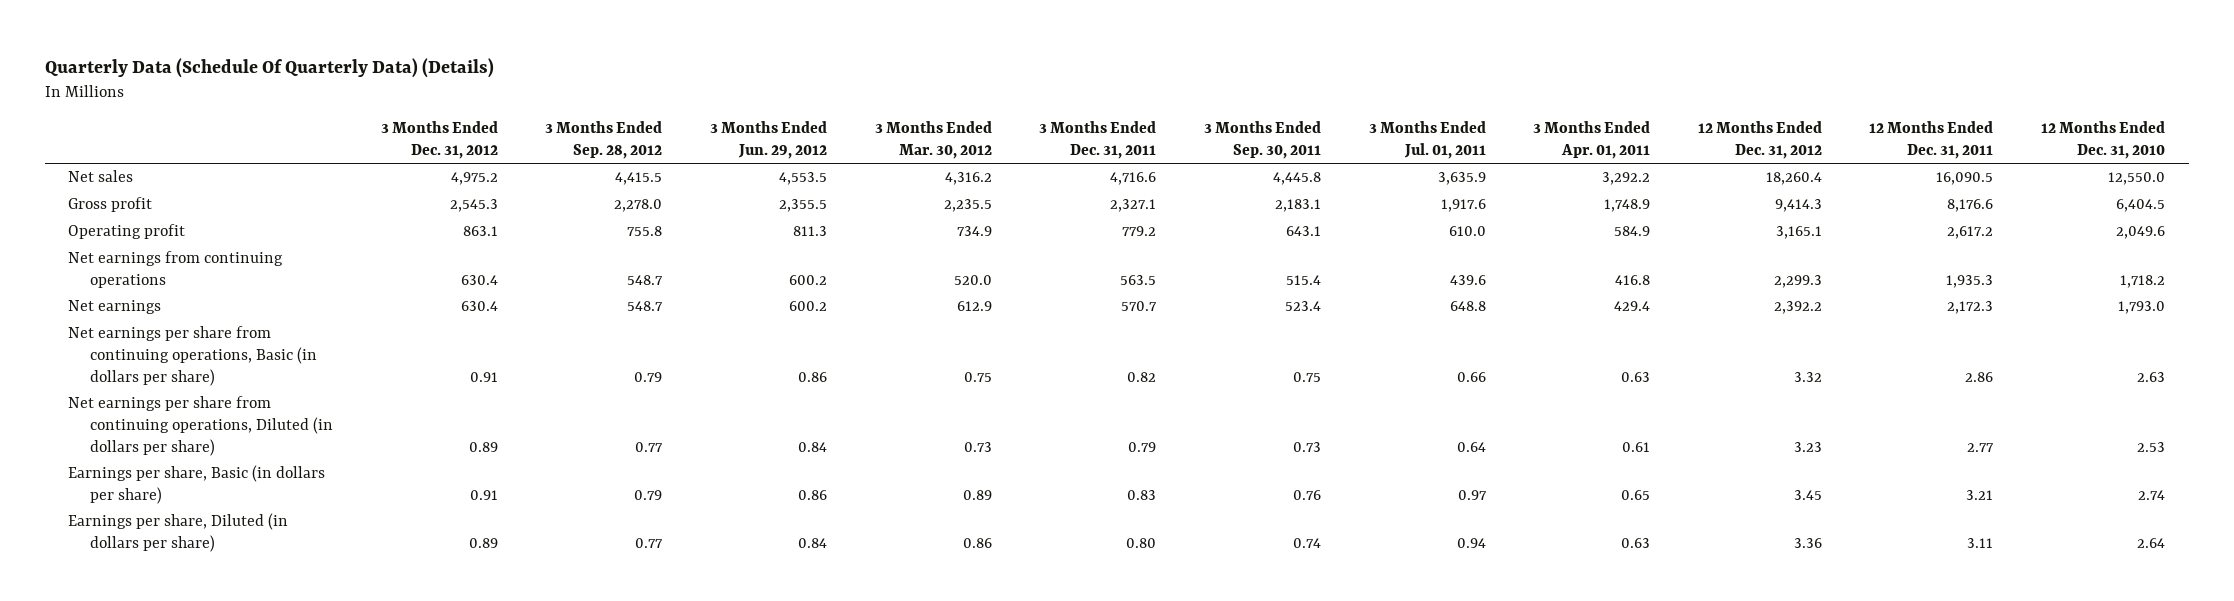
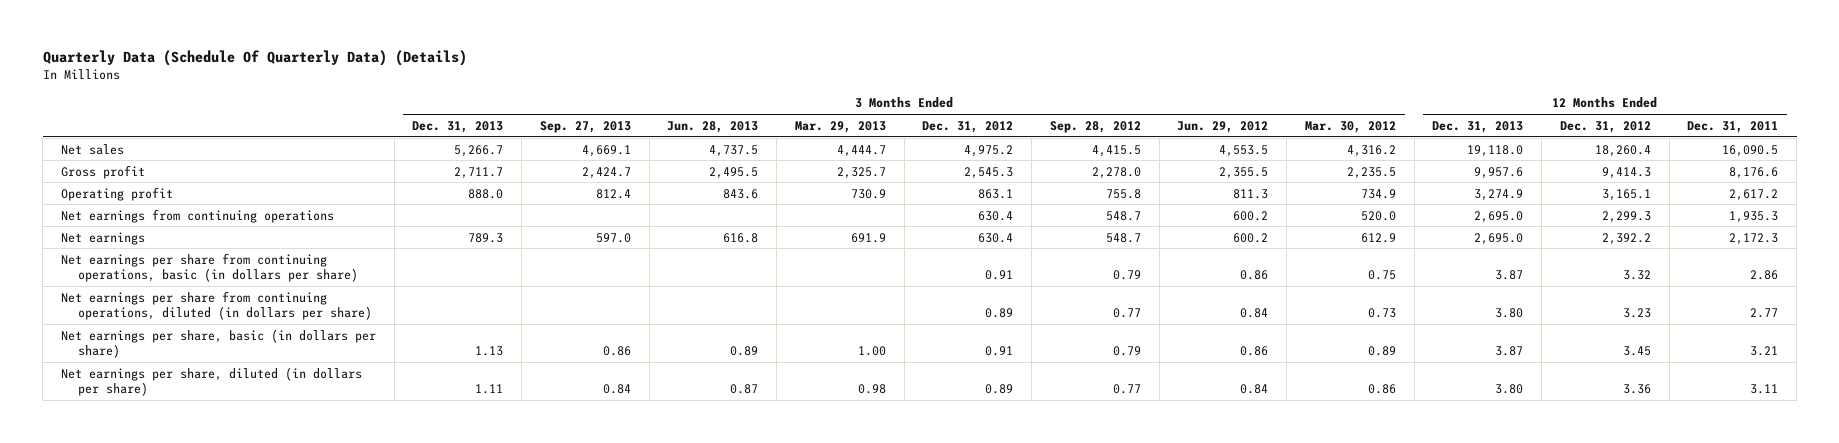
[1039,121,1157,160] 3 Months Ended Dec. 31, 2011 -> none
[1203,121,1321,160] 3 Months Ended Sep. 30, 2011 -> none
[1368,121,1486,160] 3 Months Ended Jul. 01, 2011 -> none
[1533,121,1651,160] 3 Months Ended Apr. 01, 2011 -> none
[2041,121,2166,160] 12 Months Ended Dec. 31, 2010 -> none
none -> [412,120,504,133] Dec. 31, 2013
none -> [539,120,631,133] Sep. 27, 2013
none -> [667,120,759,133] Jun. 28, 2013
none -> [794,120,886,133] Mar. 29, 2013
none -> [1432,120,1524,133] Dec. 31, 2013
[68,326,318,387] Net earnings per share from continuing operations, Basic (in dollars per share) -> [60,252,358,282] Net earnings per share from continuing operations, basic (in dollars per share)
[68,396,334,457] Net earnings per share from continuing operations, Diluted (in dollars per share) -> [60,290,372,320] Net earnings per share from continuing operations, diluted (in dollars per share)
[68,465,326,505] Earnings per share, Basic (in dollars per share) -> [60,328,376,358] Net earnings per share, basic (in dollars per share)
[68,513,289,553] Earnings per share, Diluted (in dollars per share) -> [60,366,362,396] Net earnings per share, diluted (in dollars per share)

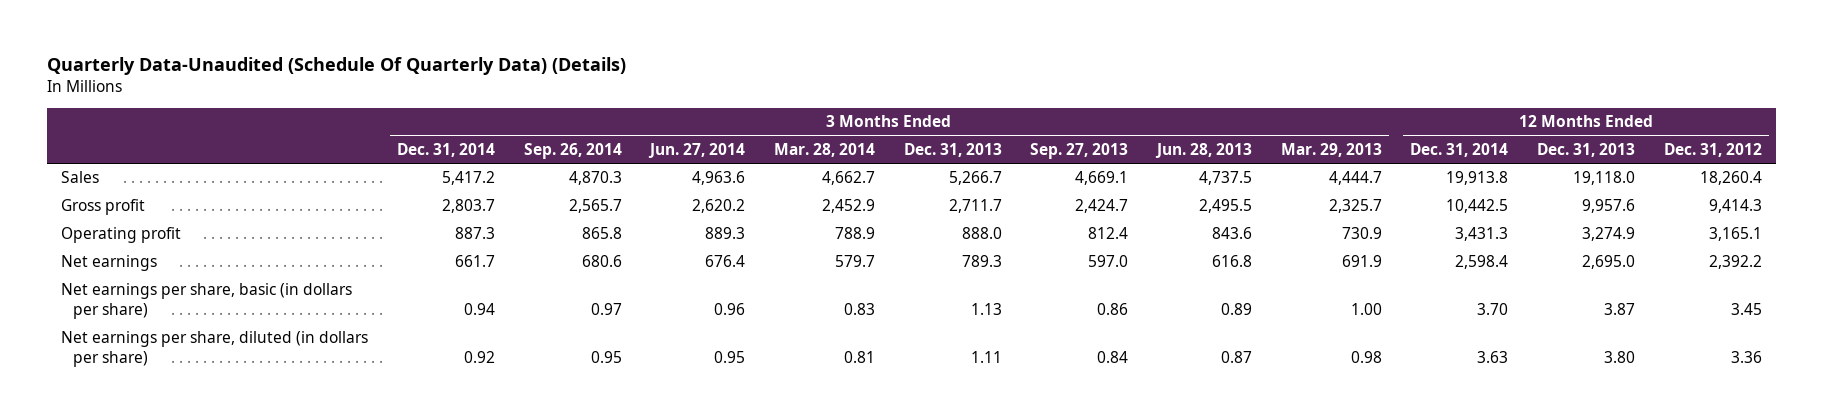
[42,50,467,67] Quarterly Data (Schedule Of Quarterly Data) (Details) -> [47,57,627,76] Quarterly Data-Unaudited (Schedule Of Quarterly Data) (Details)
[922,120,1014,133] Dec. 31, 2012 -> none
[1049,120,1141,133] Sep. 28, 2012 -> none
[1177,120,1269,133] Jun. 29, 2012 -> none
[1304,120,1396,133] Mar. 30, 2012 -> none
[1687,120,1779,133] Dec. 31, 2011 -> none
none -> [397,142,496,157] Dec. 31, 2014
none -> [523,142,622,159] Sep. 26, 2014
none -> [648,142,746,158] Jun. 27, 2014
none -> [773,142,875,157] Mar. 28, 2014
none -> [1410,142,1509,157] Dec. 31, 2014
[60,143,124,155] Net sales -> [61,171,100,184] Sales
[60,208,334,223] Net earnings from continuing operations -> none
[60,252,358,282] Net earnings per share from continuing operations, basic (in dollars per share) -> none
[60,290,372,320] Net earnings per share from continuing operations, diluted (in dollars per share) -> none

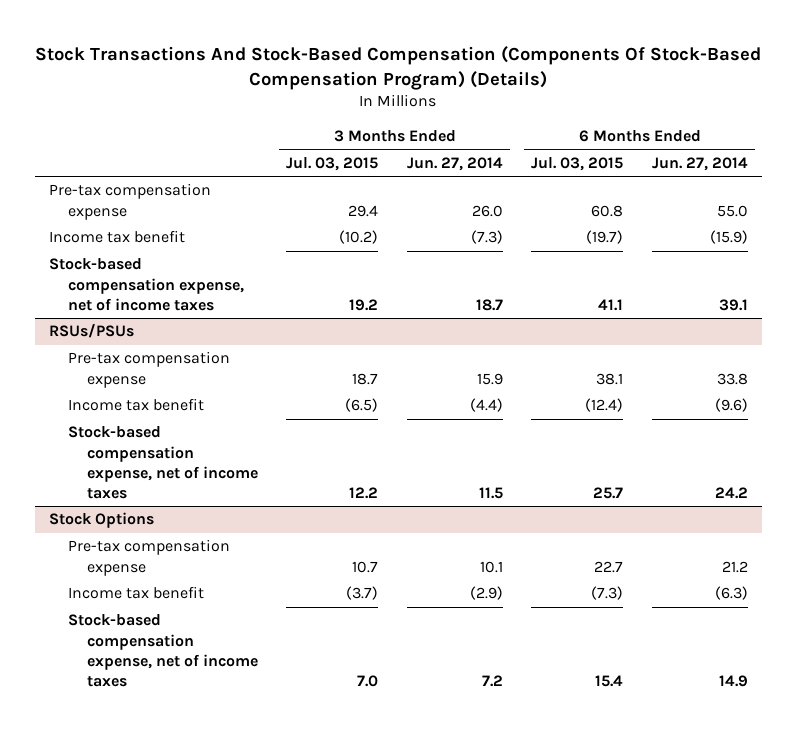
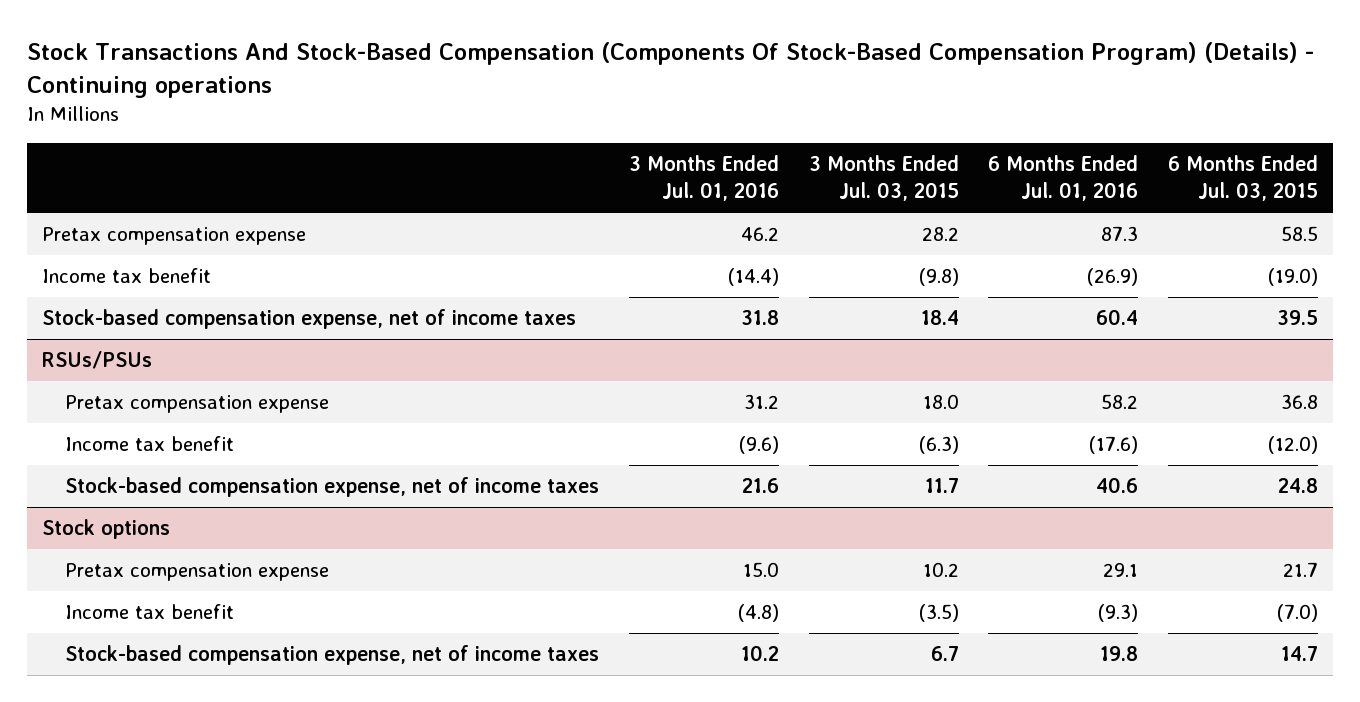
[35,45,762,90] Stock Transactions And Stock-Based Compensation (Components Of Stock-Based Compensation Program) (Details) -> [27,41,1315,98] Stock Transactions And Stock-Based Compensation (Components Of Stock-Based Compensation Program) (Details) - Continuing operations
[406,156,503,171] Jun. 27, 2014 -> none
[651,156,748,171] Jun. 27, 2014 -> none
none -> [628,154,779,202] 3 Months Ended Jul. 01, 2016
none -> [988,154,1139,202] 6 Months Ended Jul. 01, 2016
[49,183,212,220] Pre-tax compensation expense -> [41,227,306,246] Pretax compensation expense
[348,204,379,217] 29.4 -> [921,227,959,242] 28.2
[591,204,624,217] 60.8 -> [1281,226,1319,242] 58.5
[339,230,379,245] (10.2) -> [918,268,959,287] (9.8)
[586,230,624,245] (19.7) -> [1268,268,1319,287] (19.0)
[349,298,379,311] 19.2 -> [920,310,959,326] 18.4
[598,298,624,311] 41.1 -> [1277,310,1319,326] 39.5
[68,351,231,388] Pre-tax compensation expense -> [65,395,330,414] Pretax compensation expense
[352,372,379,385] 18.7 -> [922,394,959,410] 18.0
[596,372,624,385] 38.1 -> [1281,394,1319,410] 36.8
[345,398,379,413] (6.5) -> [918,436,959,455] (6.3)
[585,398,624,413] (12.4) -> [1268,436,1319,455] (12.0)
[349,486,379,499] 12.2 -> [924,478,959,494] 11.7
[593,486,624,499] 25.7 -> [1278,478,1319,494] 24.8
[49,512,155,529] Stock Options -> [41,519,170,540] Stock options
[68,539,231,576] Pre-tax compensation expense -> [65,563,330,582] Pretax compensation expense
[352,560,379,573] 10.7 -> [922,562,959,578] 10.2
[594,560,624,573] 22.7 -> [1283,562,1319,578] 21.7
[346,586,379,601] (3.7) -> [918,604,959,623] (3.5)
[591,586,624,601] (7.3) -> [1277,604,1319,623] (7.0)
[357,674,379,687] 7.0 -> [930,646,959,662] 6.7
[595,674,624,687] 15.4 -> [1281,646,1319,662] 14.7

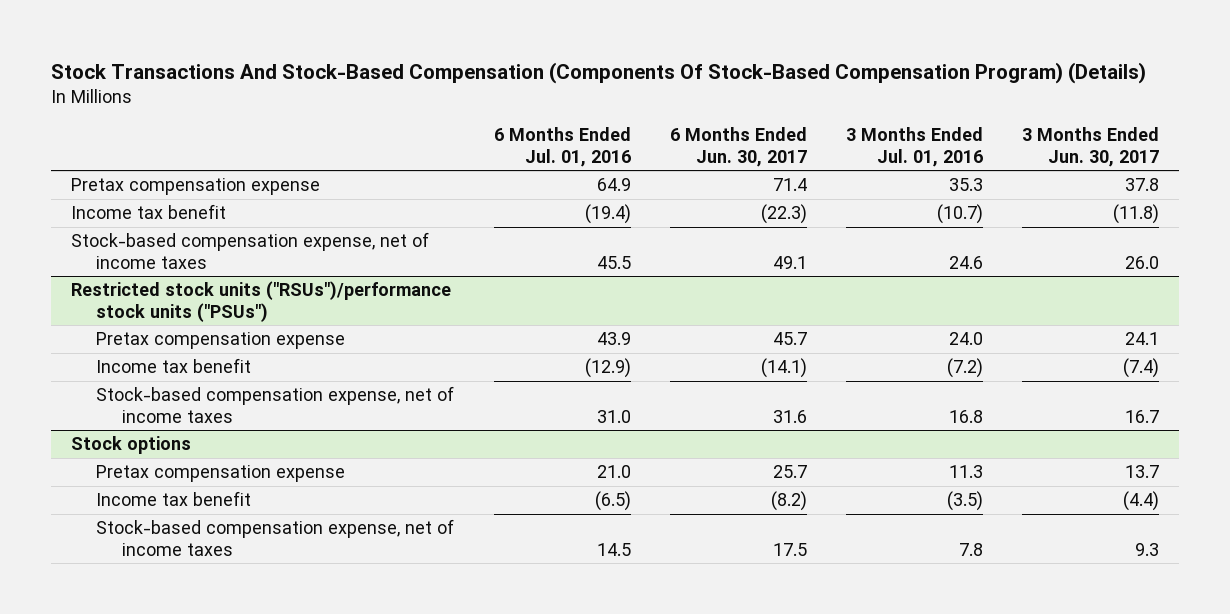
[27,41,1315,98] Stock Transactions And Stock-Based Compensation (Components Of Stock-Based Compensation Program) (Details) - Continuing operations -> [51,61,1147,84] Stock Transactions And Stock-Based Compensation (Components Of Stock-Based Compensation Program) (Details)
[808,154,959,202] 3 Months Ended Jul. 03, 2015 -> none
[1168,154,1319,202] 6 Months Ended Jul. 03, 2015 -> none
none -> [669,126,807,167] 6 Months Ended Jun. 30, 2017
none -> [1022,126,1160,167] 3 Months Ended Jun. 30, 2017
[41,351,152,370] RSUs/PSUs -> none
[740,227,779,242] 46.2 -> [948,178,983,192] 35.3
[1101,226,1139,242] 87.3 -> [596,178,631,192] 64.9
[727,268,779,287] (14.4) -> [936,204,983,225] (10.7)
[1087,268,1139,287] (26.9) -> [584,204,631,225] (19.4)
[740,310,779,326] 31.8 -> [948,255,983,269] 24.6
[1096,309,1139,326] 60.4 -> [596,255,631,269] 45.5
none -> [70,281,451,322] Restricted stock units ("RSUs")/performance stock units ("PSUs")
[743,394,779,410] 31.2 -> [948,332,983,346] 24.0
[1101,394,1139,410] 58.2 -> [596,332,631,346] 43.9
[738,436,779,455] (9.6) -> [946,358,983,379] (7.2)
[1089,436,1139,455] (17.6) -> [584,358,631,379] (12.9)
[741,478,779,494] 21.6 -> [948,409,983,423] 16.8
[1096,477,1139,494] 40.6 -> [596,409,631,423] 31.0
[742,562,779,578] 15.0 -> [948,465,983,479] 11.3
[1103,563,1139,578] 29.1 -> [596,465,631,479] 21.0
[737,604,779,623] (4.8) -> [946,491,983,512] (3.5)
[1098,604,1139,623] (9.3) -> [594,491,631,512] (6.5)
[740,645,779,662] 10.2 -> [958,542,983,556] 7.8
[1100,646,1139,662] 19.8 -> [596,542,631,556] 14.5

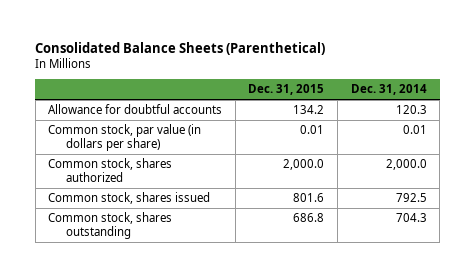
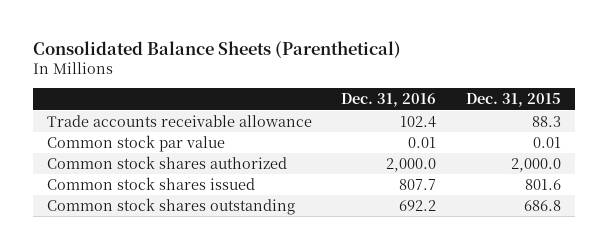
[350,84,427,96] Dec. 31, 2014 -> none
none -> [341,93,437,108] Dec. 31, 2016
[48,104,223,115] Allowance for doubtful accounts -> [47,114,313,127] Trade accounts receivable allowance
[293,105,325,115] 134.2 -> [531,115,561,127] 88.3
[48,124,202,152] Common stock, par value (in dollars per share) -> [47,134,226,152] Common stock par value
[48,158,173,183] Common stock, shares authorized -> [47,155,288,169] Common stock shares authorized
[48,192,211,205] Common stock, shares issued -> [47,176,256,190] Common stock shares issued
[48,212,173,240] Common stock, shares outstanding -> [47,197,296,215] Common stock shares outstanding

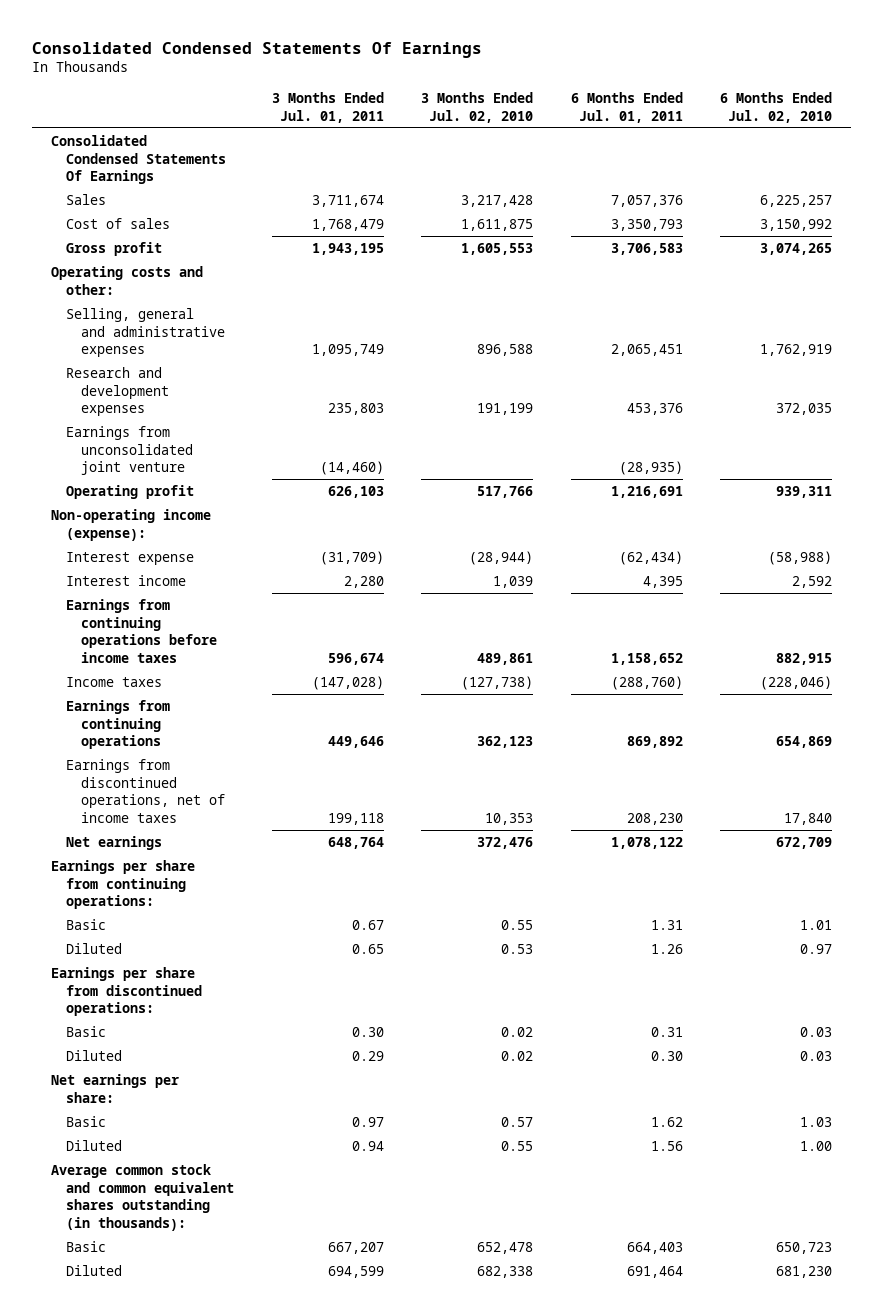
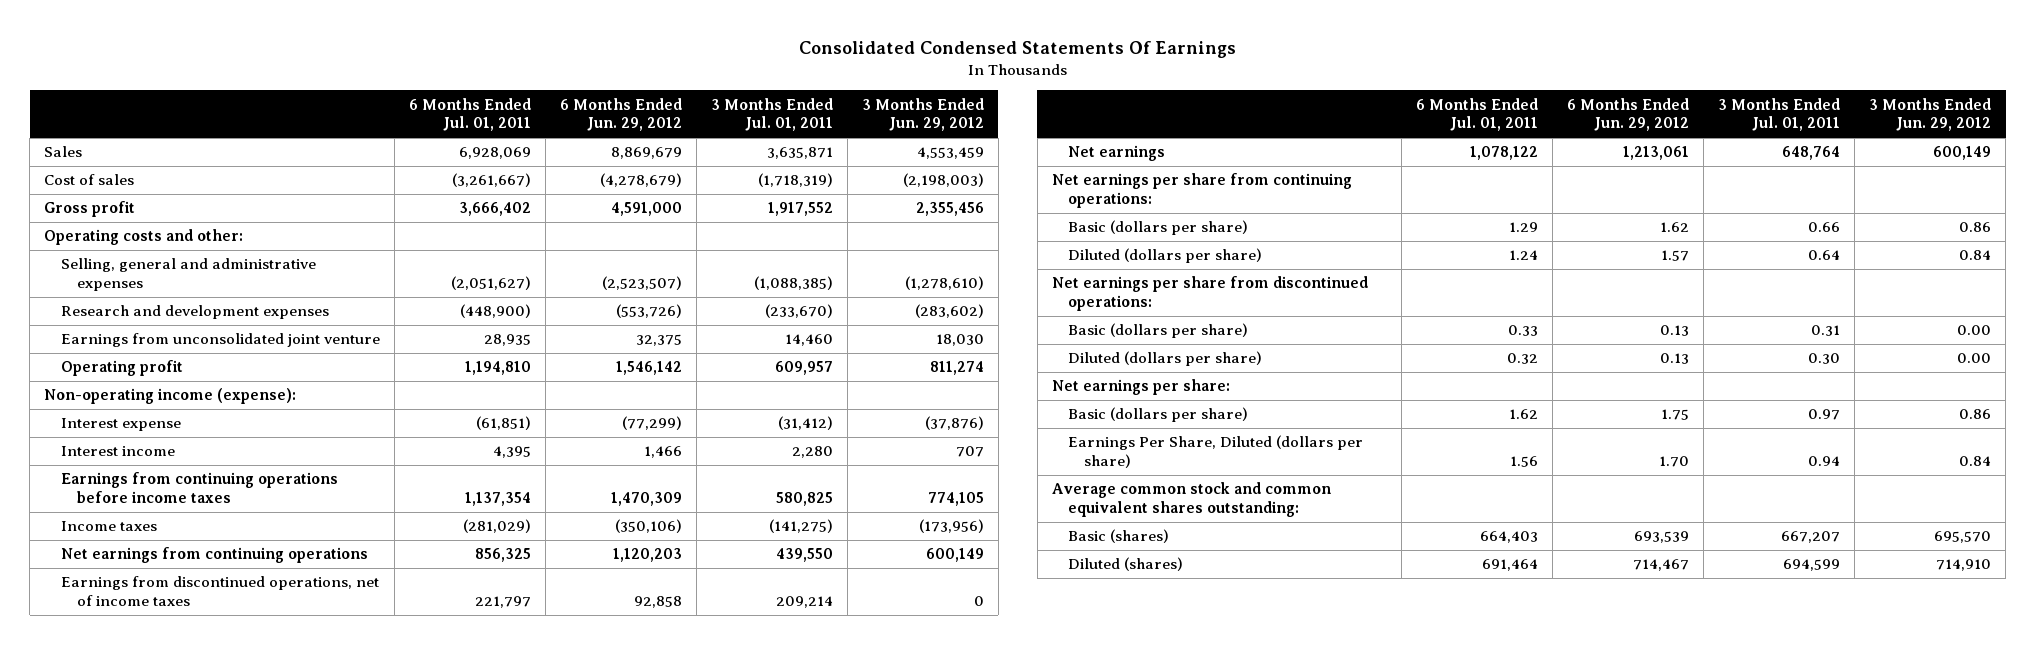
[421,91,534,123] 3 Months Ended Jul. 02, 2010 -> none
[720,91,833,123] 6 Months Ended Jul. 02, 2010 -> none
none -> [559,97,682,132] 6 Months Ended Jun. 29, 2012
none -> [861,97,984,132] 3 Months Ended Jun. 29, 2012
[51,134,226,185] Consolidated Condensed Statements Of Earnings -> none
[311,194,384,207] 3,711,674 -> [766,147,833,160] 3,635,871
[610,194,683,207] 7,057,376 -> [458,147,531,160] 6,928,069
[311,218,384,231] 1,768,479 -> [757,173,833,188] (1,718,319)
[610,218,683,231] 3,350,793 -> [451,173,531,188] (3,261,667)
[311,242,384,255] 1,943,195 -> [767,202,833,217] 1,917,552
[610,242,683,255] 3,706,583 -> [458,202,531,217] 3,666,402
[311,344,384,357] 1,095,749 -> [753,276,833,291] (1,088,385)
[610,344,683,357] 2,065,451 -> [450,276,531,291] (2,051,627)
[327,403,384,416] 235,803 -> [764,304,833,319] (233,670)
[626,403,683,416] 453,376 -> [459,304,531,319] (448,900)
[319,461,384,476] (14,460) -> [784,334,833,347] 14,460
[618,461,683,476] (28,935) -> [483,334,531,347] 28,935
[327,485,384,498] 626,103 -> [774,361,833,376] 609,957
[610,485,683,498] 1,216,691 -> [464,361,531,376] 1,194,810
[319,550,384,565] (31,709) -> [777,416,833,431] (31,412)
[618,550,683,565] (62,434) -> [475,416,531,431] (61,851)
[327,652,384,665] 596,674 -> [775,492,833,507] 580,825
[610,652,683,665] 1,158,652 -> [464,492,531,507] 1,137,354
[311,675,384,690] (147,028) -> [768,519,833,534] (141,275)
[610,675,683,690] (288,760) -> [462,519,531,534] (281,029)
[65,699,170,750] Earnings from continuing operations -> [60,547,368,564] Net earnings from continuing operations
[327,736,384,749] 449,646 -> [775,548,833,563] 439,550
[626,736,683,749] 869,892 -> [474,548,531,563] 856,325
[327,812,384,825] 199,118 -> [775,596,833,609] 209,214
[626,812,683,825] 208,230 -> [474,596,531,609] 221,797
[51,859,196,910] Earnings per share from continuing operations: -> [1051,173,1352,209] Net earnings per share from continuing operations:
[65,918,106,930] Basic -> [1068,220,1249,236] Basic (dollars per share)
[351,919,384,930] 0.67 -> [1808,222,1841,233] 0.66
[650,919,683,930] 1.31 -> [1509,222,1539,233] 1.29
[65,942,122,954] Diluted -> [1068,248,1263,264] Diluted (dollars per share)
[351,943,384,954] 0.65 -> [1808,250,1841,261] 0.64
[650,943,683,954] 1.26 -> [1509,250,1539,261] 1.24
[51,966,202,1017] Earnings per share from discontinued operations: -> [1051,276,1368,312] Net earnings per share from discontinued operations:
[65,1025,106,1037] Basic -> [1068,323,1249,339] Basic (dollars per share)
[351,1026,384,1037] 0.30 -> [1811,325,1841,337] 0.31
[650,1026,683,1037] 0.31 -> [1508,325,1539,337] 0.33
[65,1049,122,1061] Diluted -> [1068,351,1263,367] Diluted (dollars per share)
[351,1050,384,1061] 0.29 -> [1808,353,1841,365] 0.30
[650,1050,683,1061] 0.30 -> [1507,353,1539,365] 0.32
[65,1115,106,1127] Basic -> [1068,407,1249,423] Basic (dollars per share)
[65,1139,122,1151] Diluted -> [1068,435,1364,469] Earnings Per Share, Diluted (dollars per share)
[51,1163,234,1231] Average common stock and common equivalent shares outstanding (in thousands): -> [1051,482,1331,518] Average common stock and common equivalent shares outstanding:
[65,1240,106,1252] Basic -> [1068,529,1170,544] Basic (shares)
[65,1264,122,1276] Diluted -> [1068,557,1184,572] Diluted (shares)

